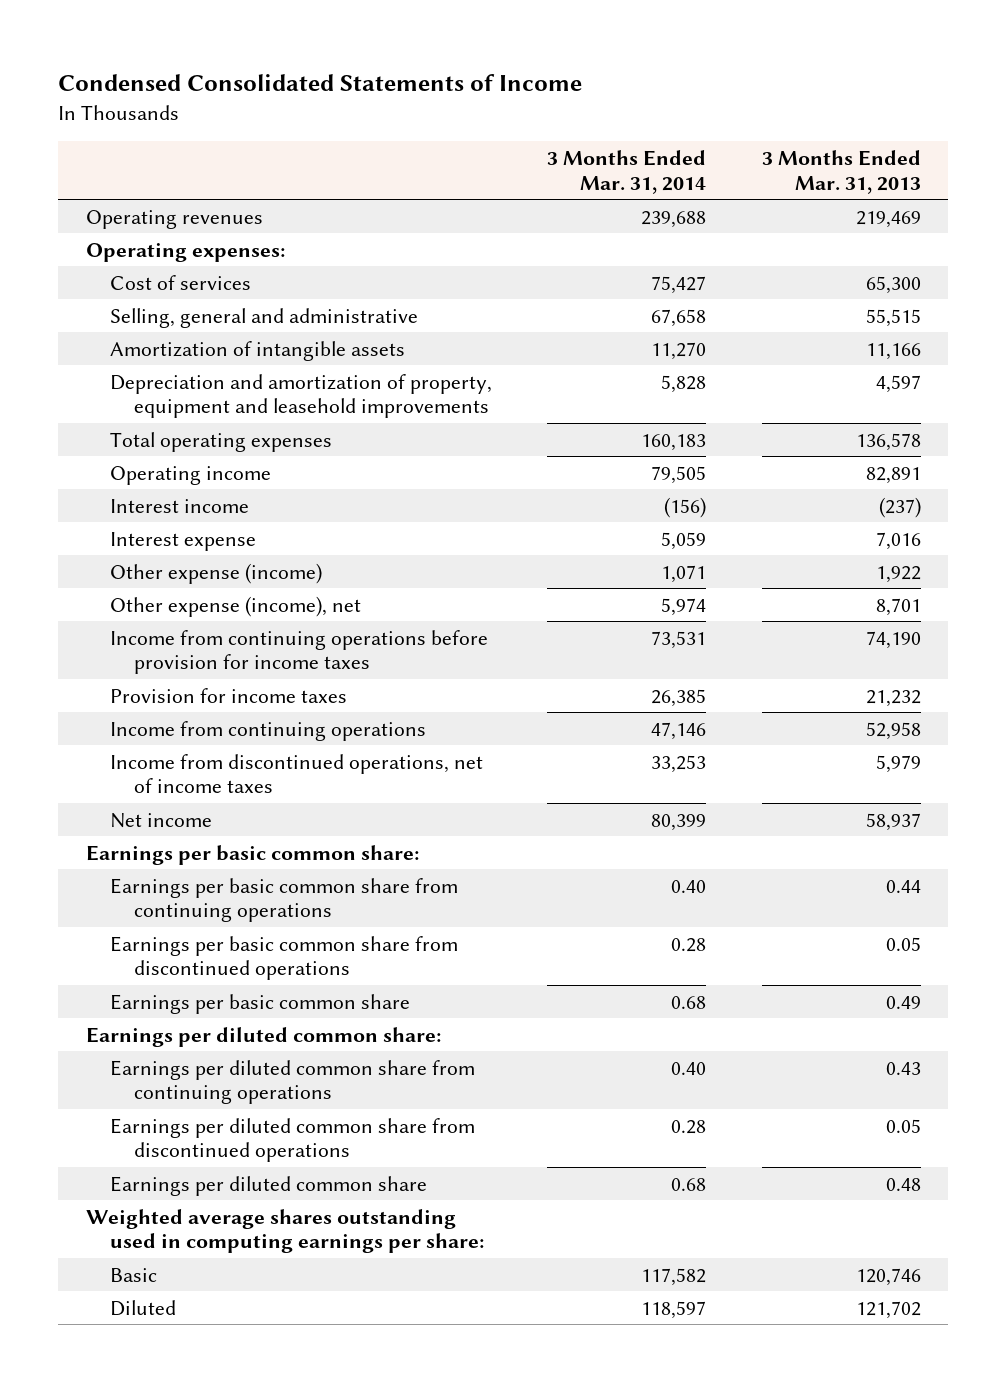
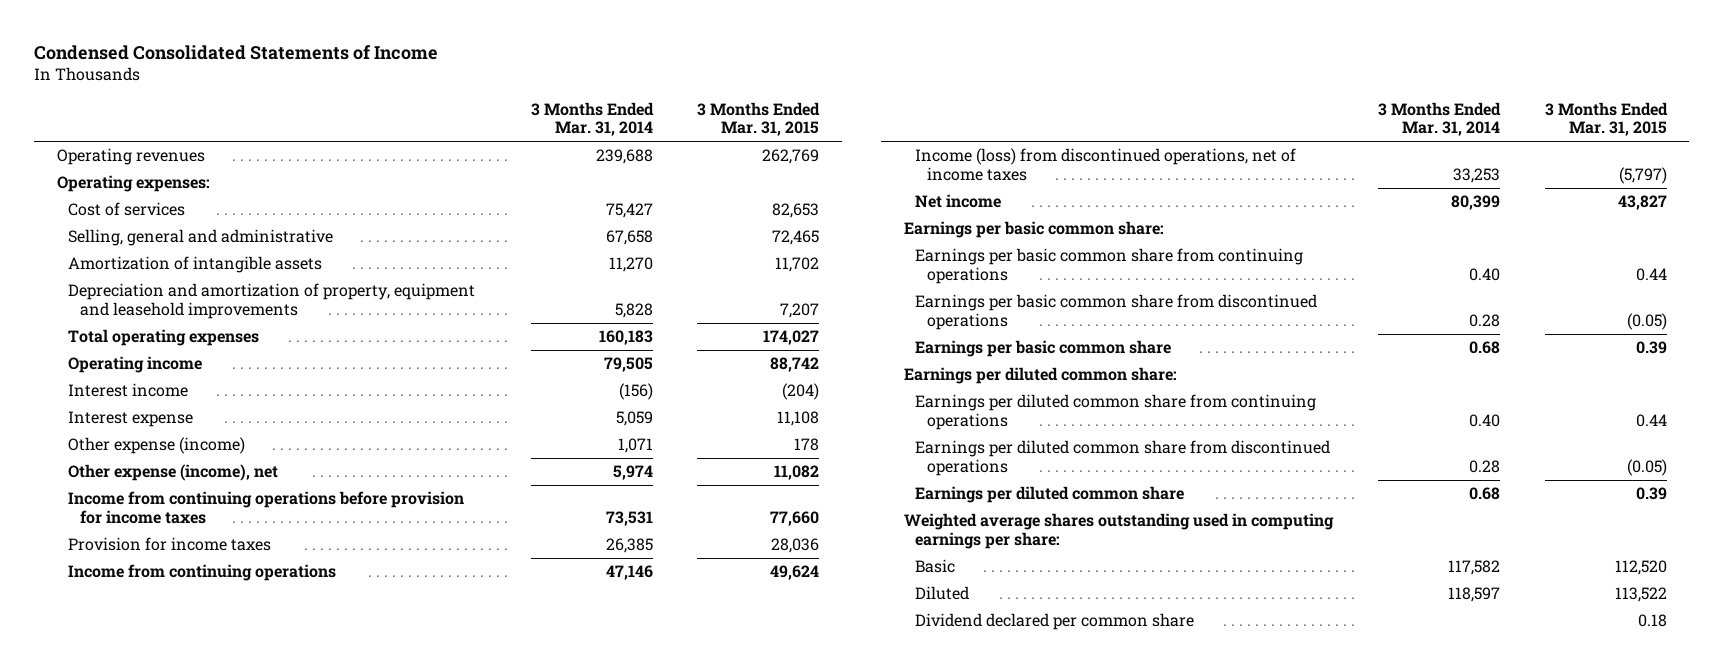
[761,149,921,194] 3 Months Ended Mar. 31, 2013 -> none
none -> [697,101,821,137] 3 Months Ended Mar. 31, 2015
[110,753,484,794] Income from discontinued operations, net of income taxes -> [915,148,1297,181] Income (loss) from discontinued operations, net of income taxes
none -> [915,613,1195,631] Dividend declared per common share

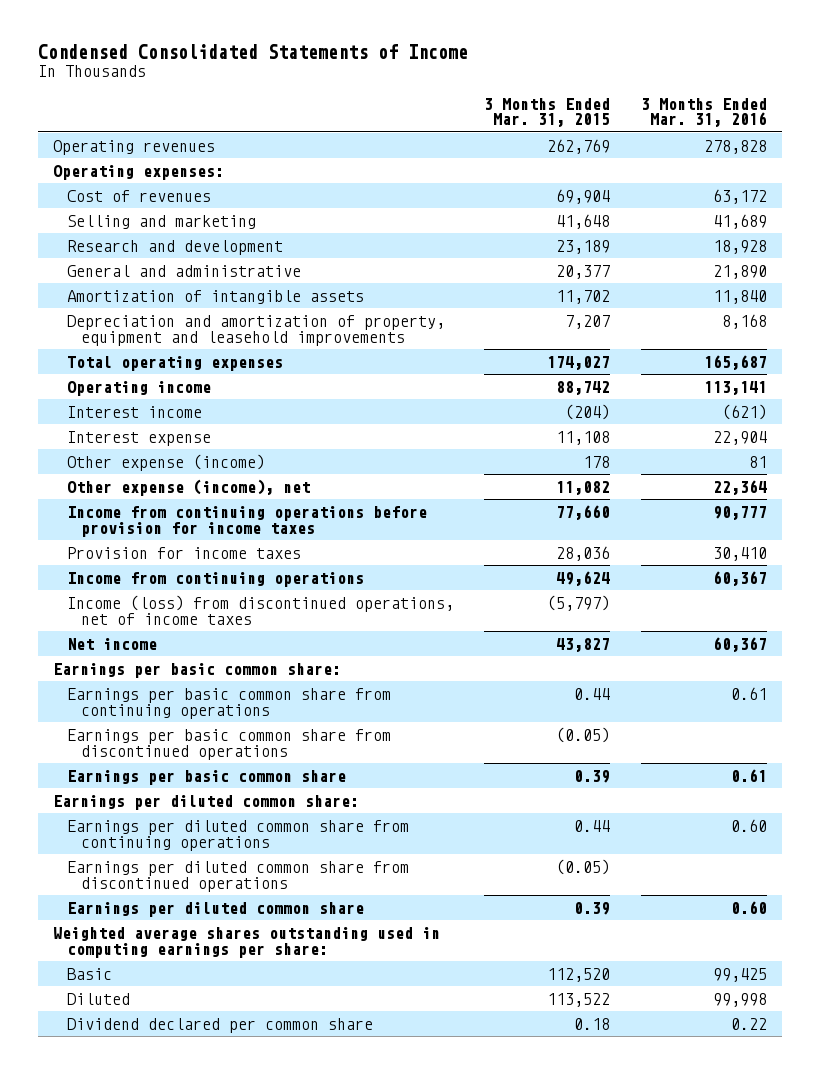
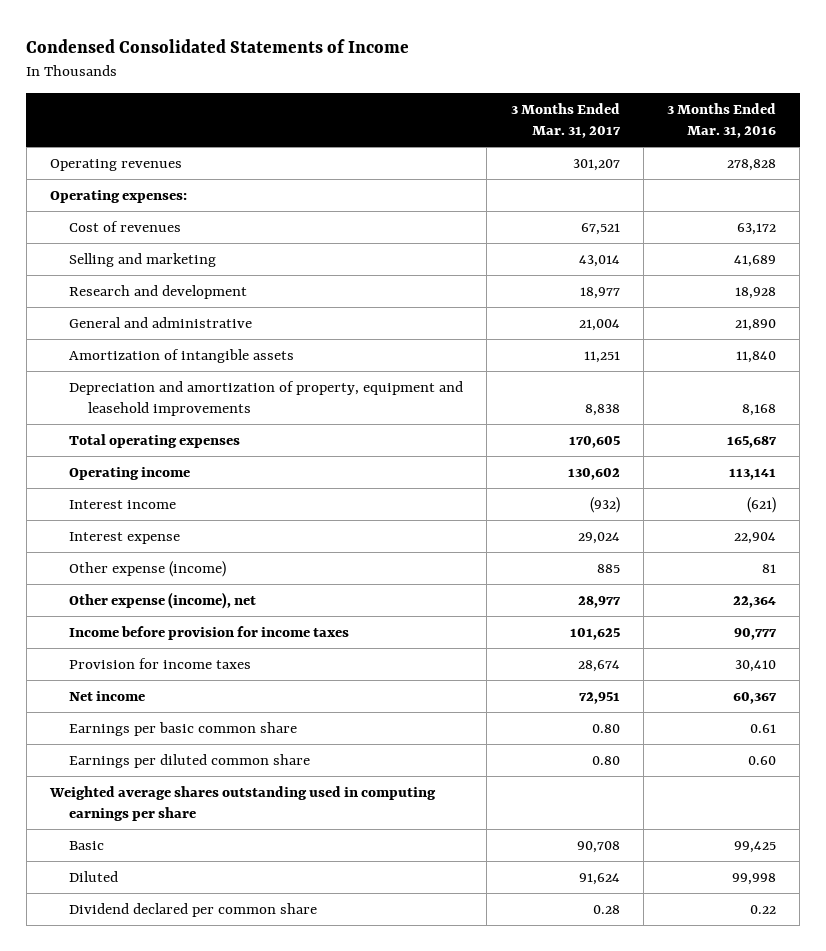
[484,97,611,128] 3 Months Ended Mar. 31, 2015 -> none
none -> [510,103,621,138] 3 Months Ended Mar. 31, 2017
[67,505,428,537] Income from continuing operations before provision for income taxes -> [69,626,350,641] Income before provision for income taxes
[67,571,365,587] Income from continuing operations -> none
[67,594,455,625] Income (loss) from discontinued operations, net of income taxes -> none
[52,662,341,678] Earnings per basic common share: -> none
[67,687,392,719] Earnings per basic common share from continuing operations -> none
[67,728,392,760] Earnings per basic common share from discontinued operations -> none
[52,794,359,810] Earnings per diluted common share: -> none
[67,819,410,851] Earnings per diluted common share from continuing operations -> none
[67,860,410,892] Earnings per diluted common share from discontinued operations -> none
[52,926,440,958] Weighted average shares outstanding used in computing earnings per share: -> [48,786,436,821] Weighted average shares outstanding used in computing earnings per share

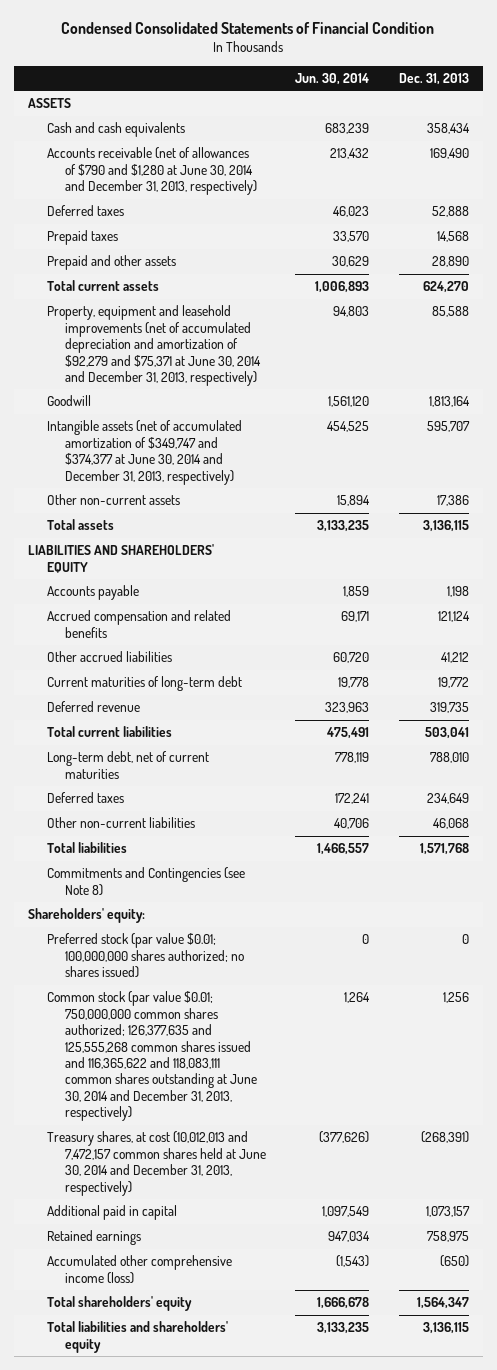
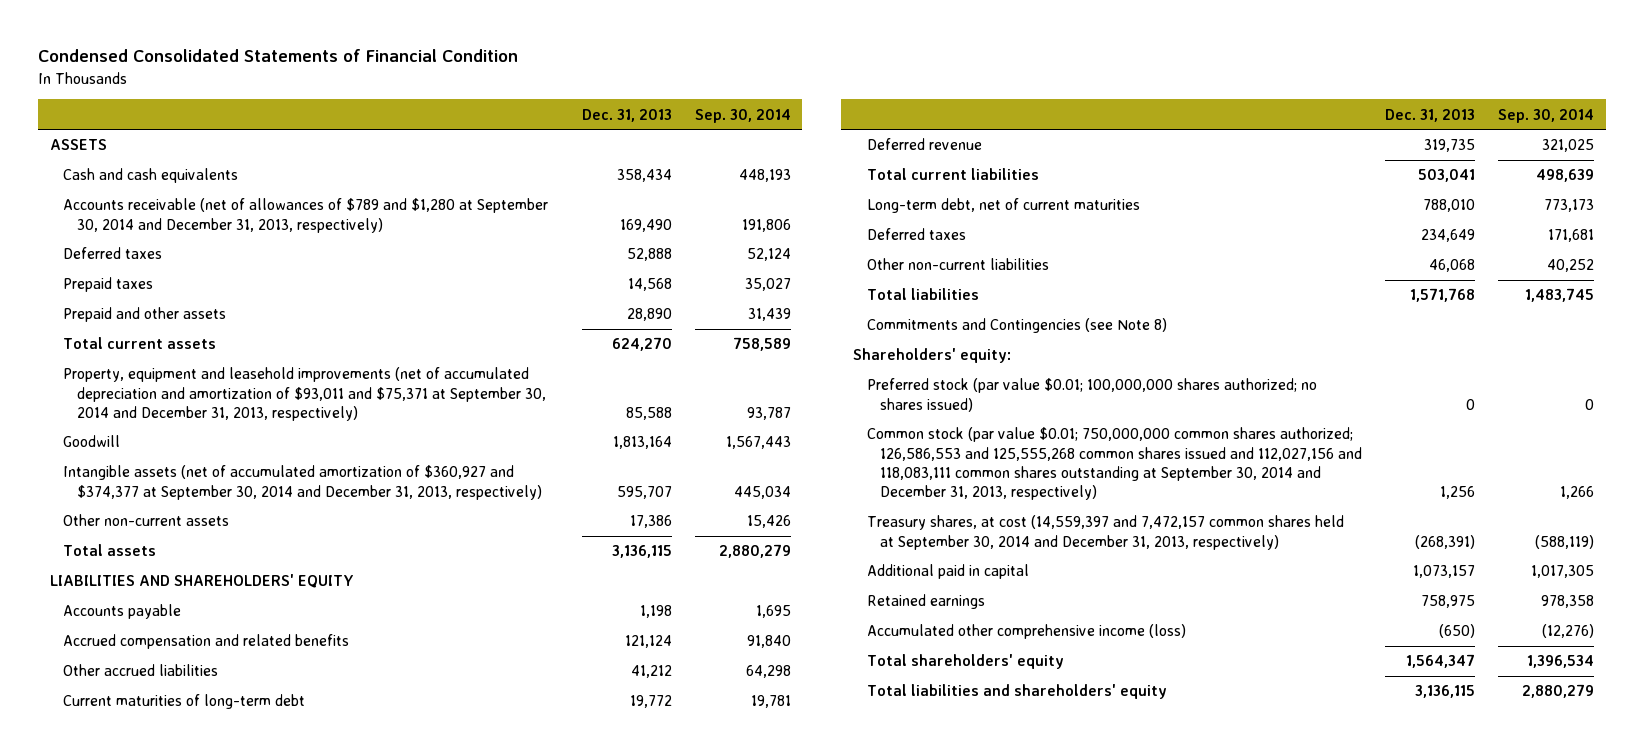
[295,72,370,85] Jun. 30, 2014 -> none
none -> [694,108,791,123] Sep. 30, 2014
[46,147,258,196] Accounts receivable (net of allowances of $790 and $1,280 at June 30, 2014 and December 31, 2013, respectively) -> [63,198,549,233] Accounts receivable (net of allowances of $789 and $1,280 at September 30, 2014 and December 31, 2013, respectively)
[46,305,262,387] Property, equipment and leasehold improvements (net of accumulated depreciation and amortization of $92,279 and $75,371 at June 30, 2014 and December 31, 2013, respectively) -> [63,367,547,421] Property, equipment and leasehold improvements (net of accumulated depreciation and amortization of $93,011 and $75,371 at September 30, 2014 and December 31, 2013, respectively)
[46,420,242,485] Intangible assets (net of accumulated amortization of $349,747 and $374,377 at June 30, 2014 and December 31, 2013, respectively) -> [63,465,543,500] Intangible assets (net of accumulated amortization of $360,927 and $374,377 at September 30, 2014 and December 31, 2013, respectively)
[46,991,258,1122] Common stock (par value $0.01; 750,000,000 common shares authorized; 126,377,635 and 125,555,268 common shares issued and 116,365,622 and 118,083,111 common shares outstanding at June 30, 2014 and December 31, 2013, respectively) -> [866,427,1363,500] Common stock (par value $0.01; 750,000,000 common shares authorized; 126,586,553 and 125,555,268 common shares issued and 112,027,156 and 118,083,111 common shares outstanding at September 30, 2014 and December 31, 2013, respectively)
[46,1131,267,1196] Treasury shares, at cost (10,012,013 and 7,472,157 common shares held at June 30, 2014 and December 31, 2013, respectively) -> [866,515,1344,550] Treasury shares, at cost (14,559,397 and 7,472,157 common shares held at September 30, 2014 and December 31, 2013, respectively)

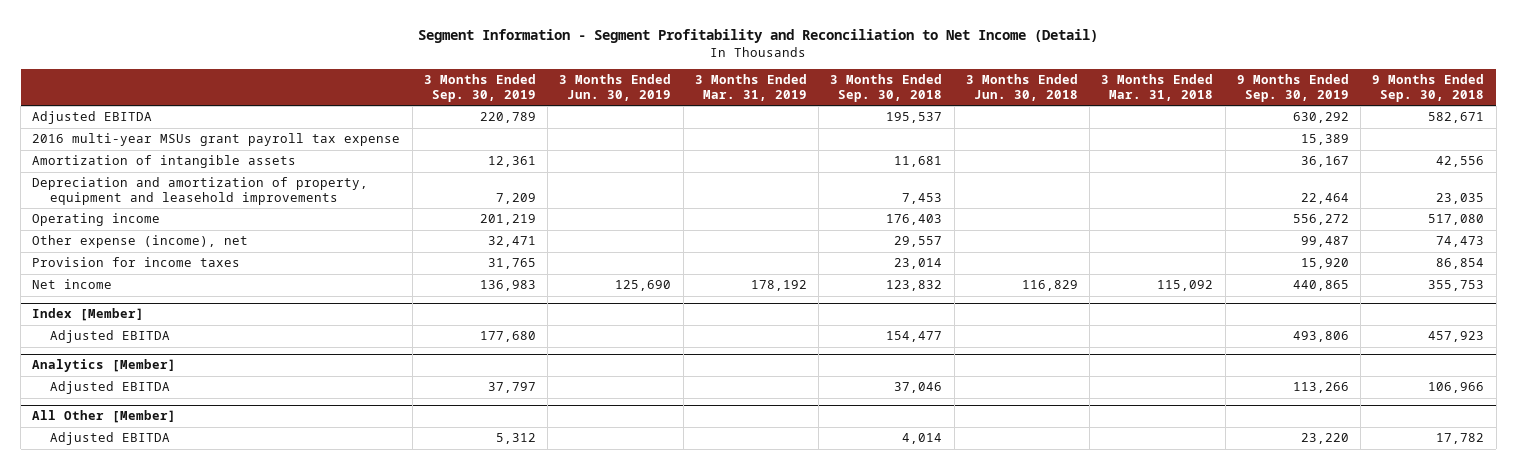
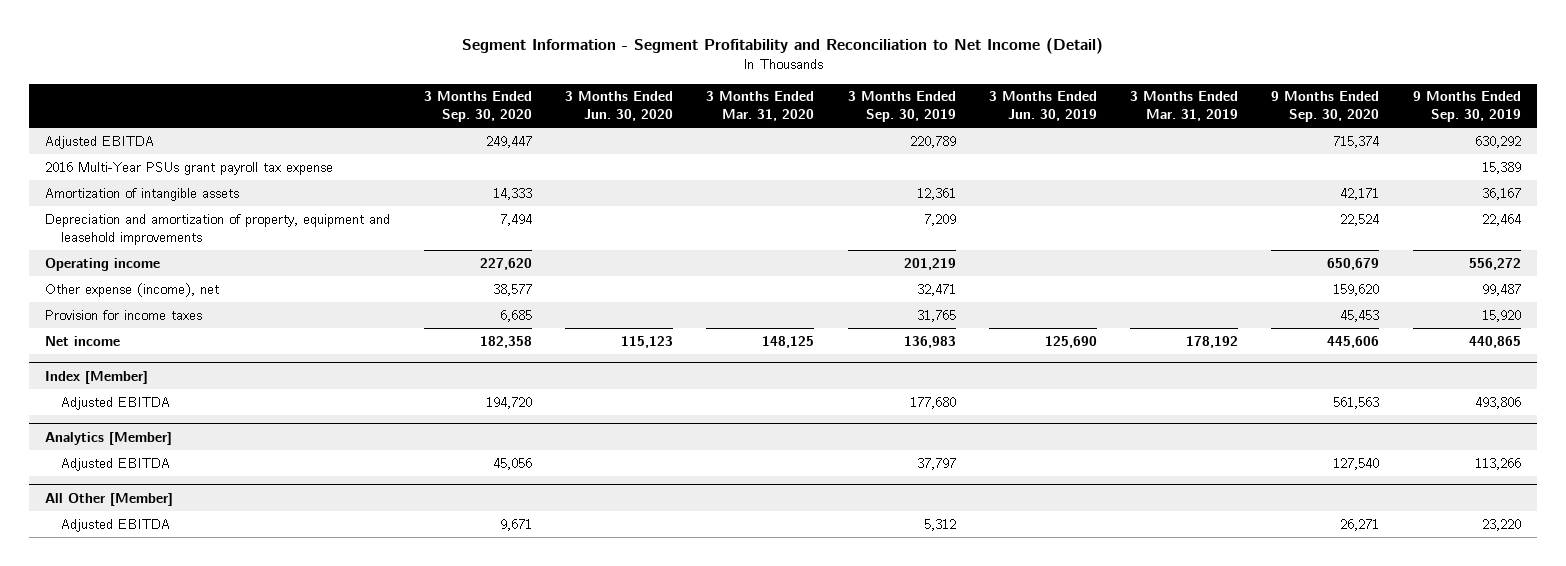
[830,74,943,102] 3 Months Ended Sep. 30, 2018 -> none
[965,74,1078,101] 3 Months Ended Jun. 30, 2018 -> none
[1101,74,1214,101] 3 Months Ended Mar. 31, 2018 -> none
[1372,74,1485,102] 9 Months Ended Sep. 30, 2018 -> none
none -> [423,91,532,123] 3 Months Ended Sep. 30, 2020
none -> [564,91,673,122] 3 Months Ended Jun. 30, 2020
none -> [706,91,815,122] 3 Months Ended Mar. 31, 2020
none -> [1271,91,1380,123] 9 Months Ended Sep. 30, 2020
[32,133,401,147] 2016 multi-year MSUs grant payroll tax expense -> [45,161,334,175] 2016 Multi-Year PSUs grant payroll tax expense

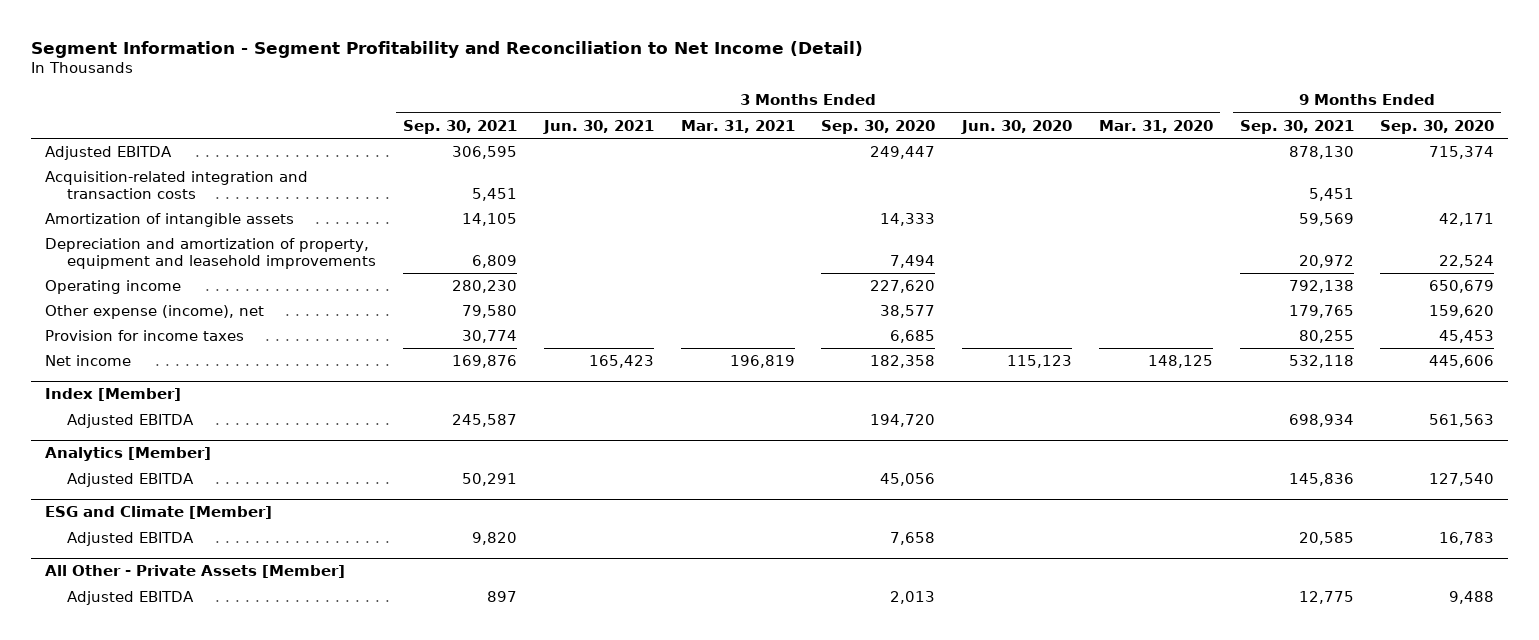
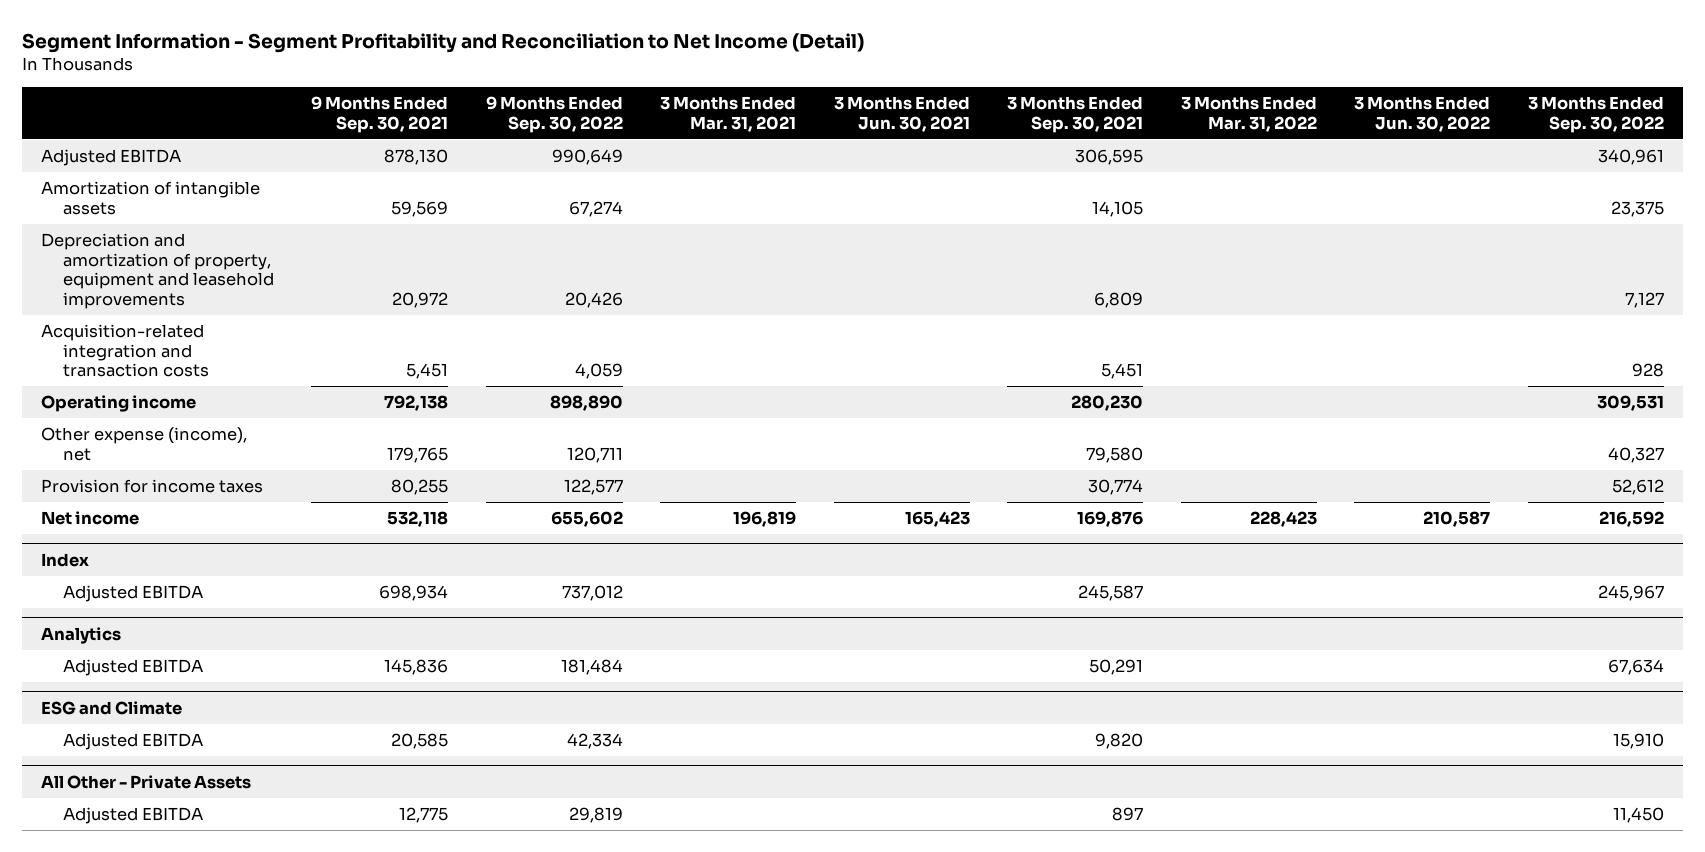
[821,119,936,134] Sep. 30, 2020 -> none
[961,119,1073,134] Jun. 30, 2020 -> none
[1098,119,1213,133] Mar. 31, 2020 -> none
[1380,119,1495,134] Sep. 30, 2020 -> none
none -> [485,96,623,133] 9 Months Ended Sep. 30, 2022
none -> [1180,96,1317,132] 3 Months Ended Mar. 31, 2022
none -> [1354,96,1491,132] 3 Months Ended Jun. 30, 2022
none -> [1527,96,1664,133] 3 Months Ended Sep. 30, 2022
[44,170,308,200] Acquisition-related integration and transaction costs -> [41,324,210,378] Acquisition-related integration and transaction costs
[44,388,181,402] Index [Member] -> [41,552,90,567] Index
[44,447,211,462] Analytics [Member] -> [41,626,122,644] Analytics
[44,506,272,520] ESG and Climate [Member] -> [41,700,183,715] ESG and Climate
[44,565,345,579] All Other - Private Assets [Member] -> [41,774,252,789] All Other - Private Assets

